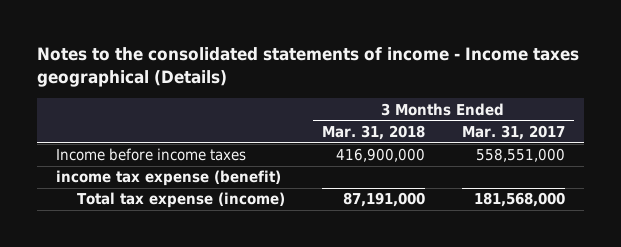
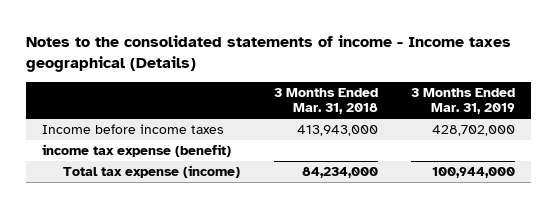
[462,124,566,140] Mar. 31, 2017 -> none
none -> [410,87,515,115] 3 Months Ended Mar. 31, 2019
[335,148,425,163] 416,900,000 -> [296,124,378,136] 413,943,000
[342,192,425,208] 87,191,000 -> [301,166,378,178] 84,234,000

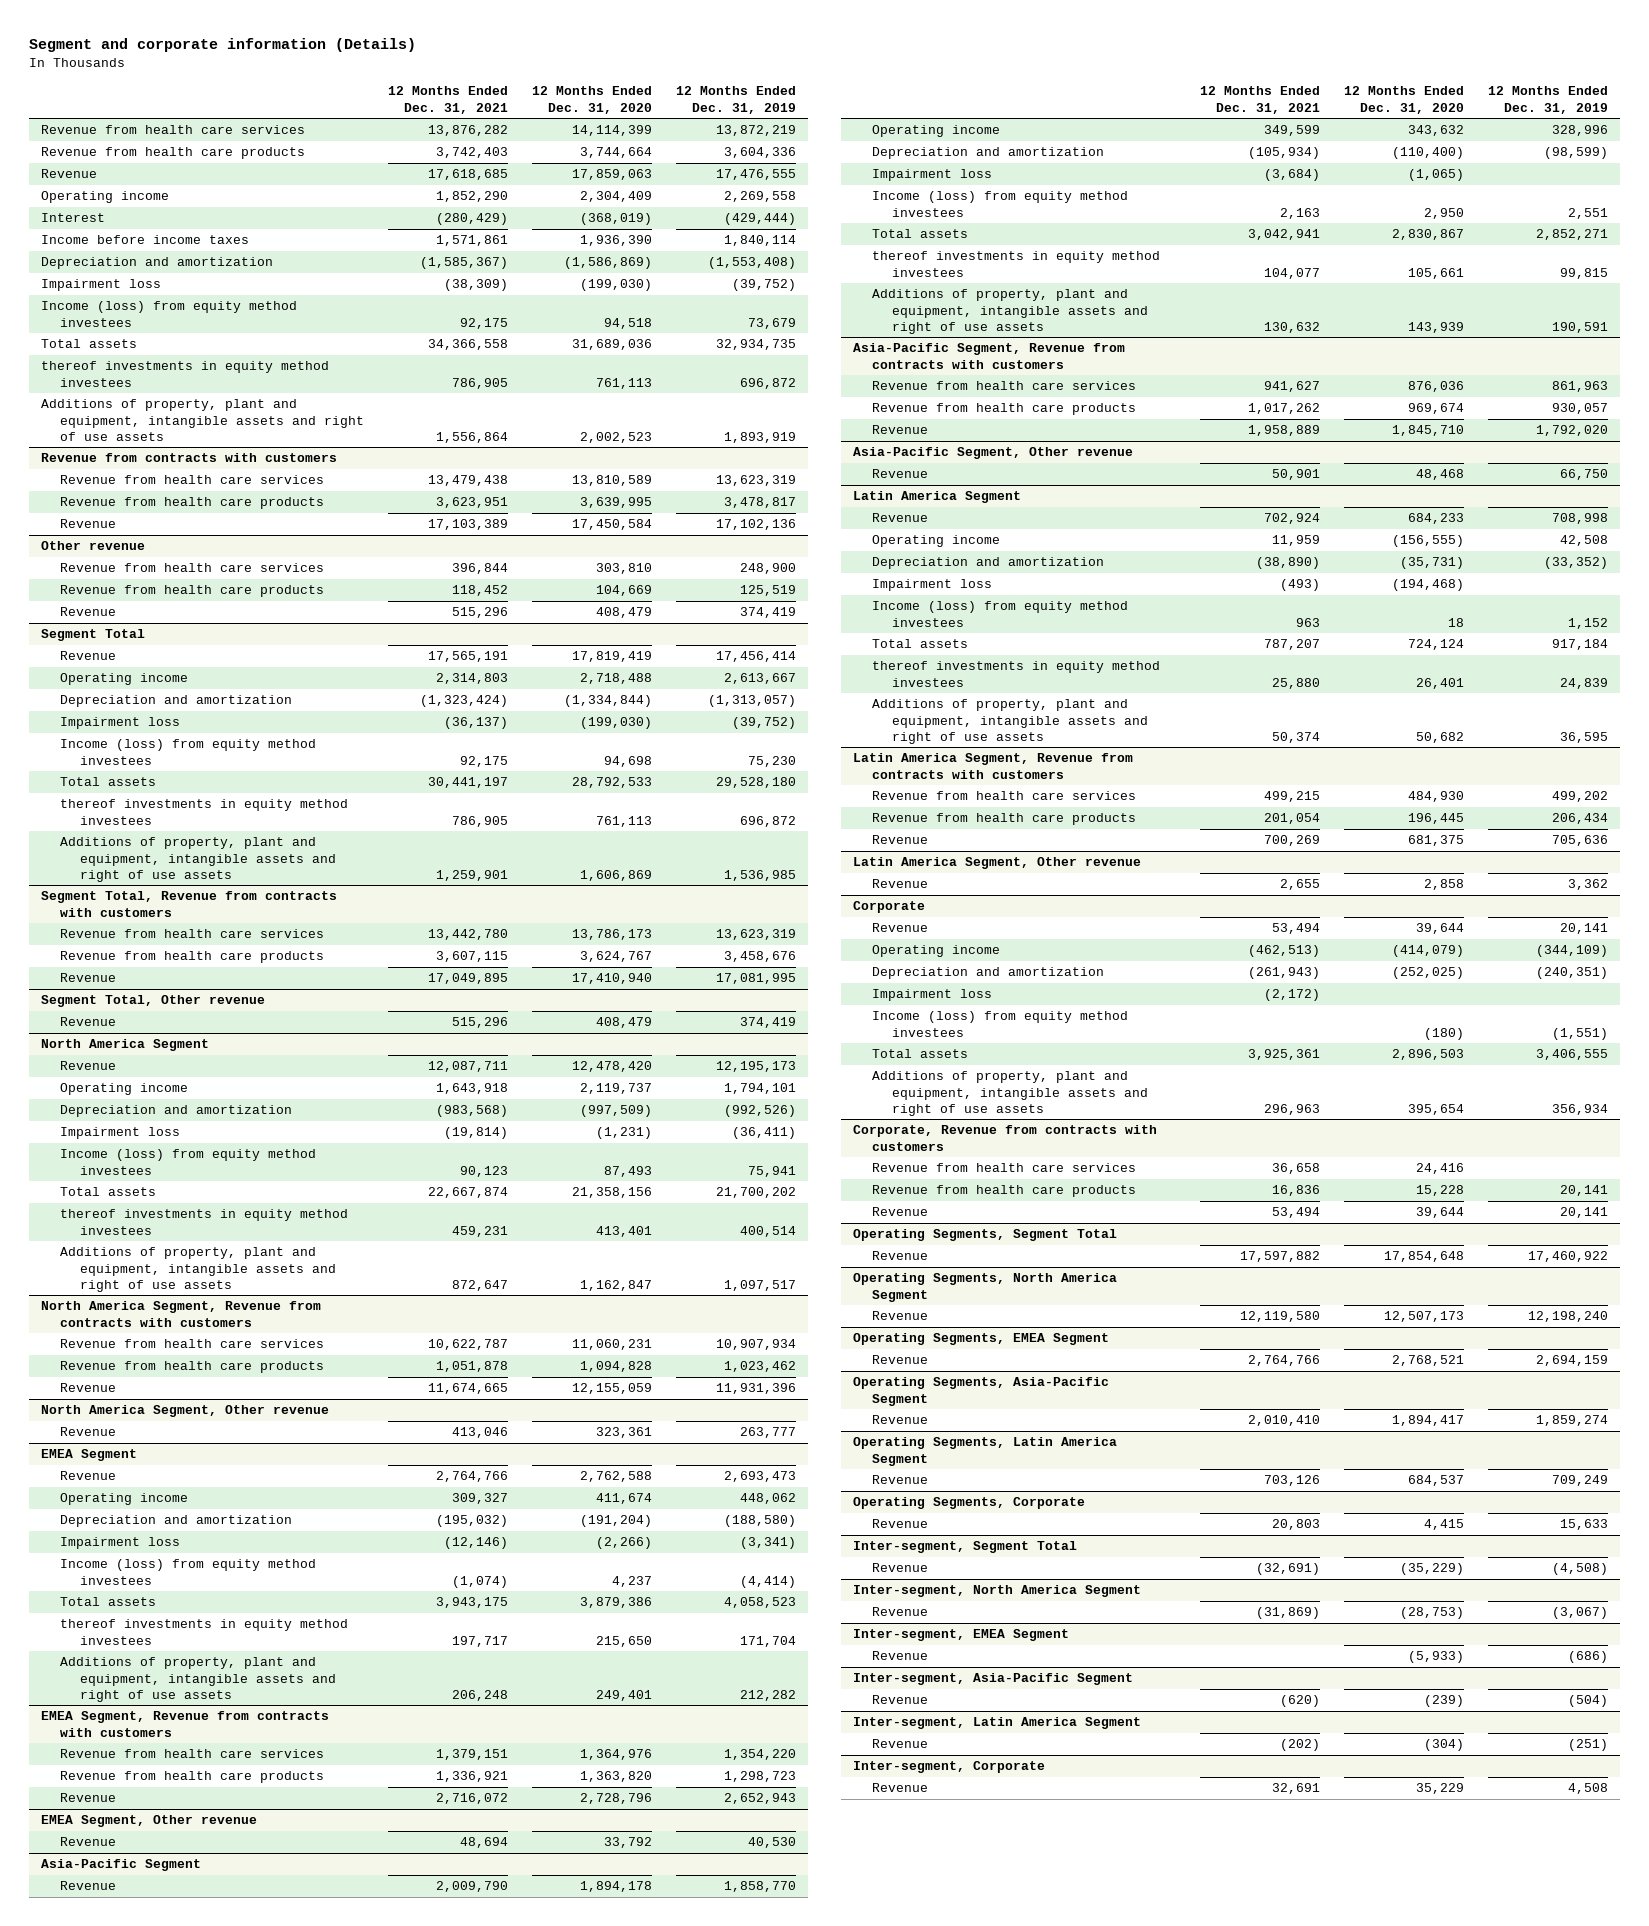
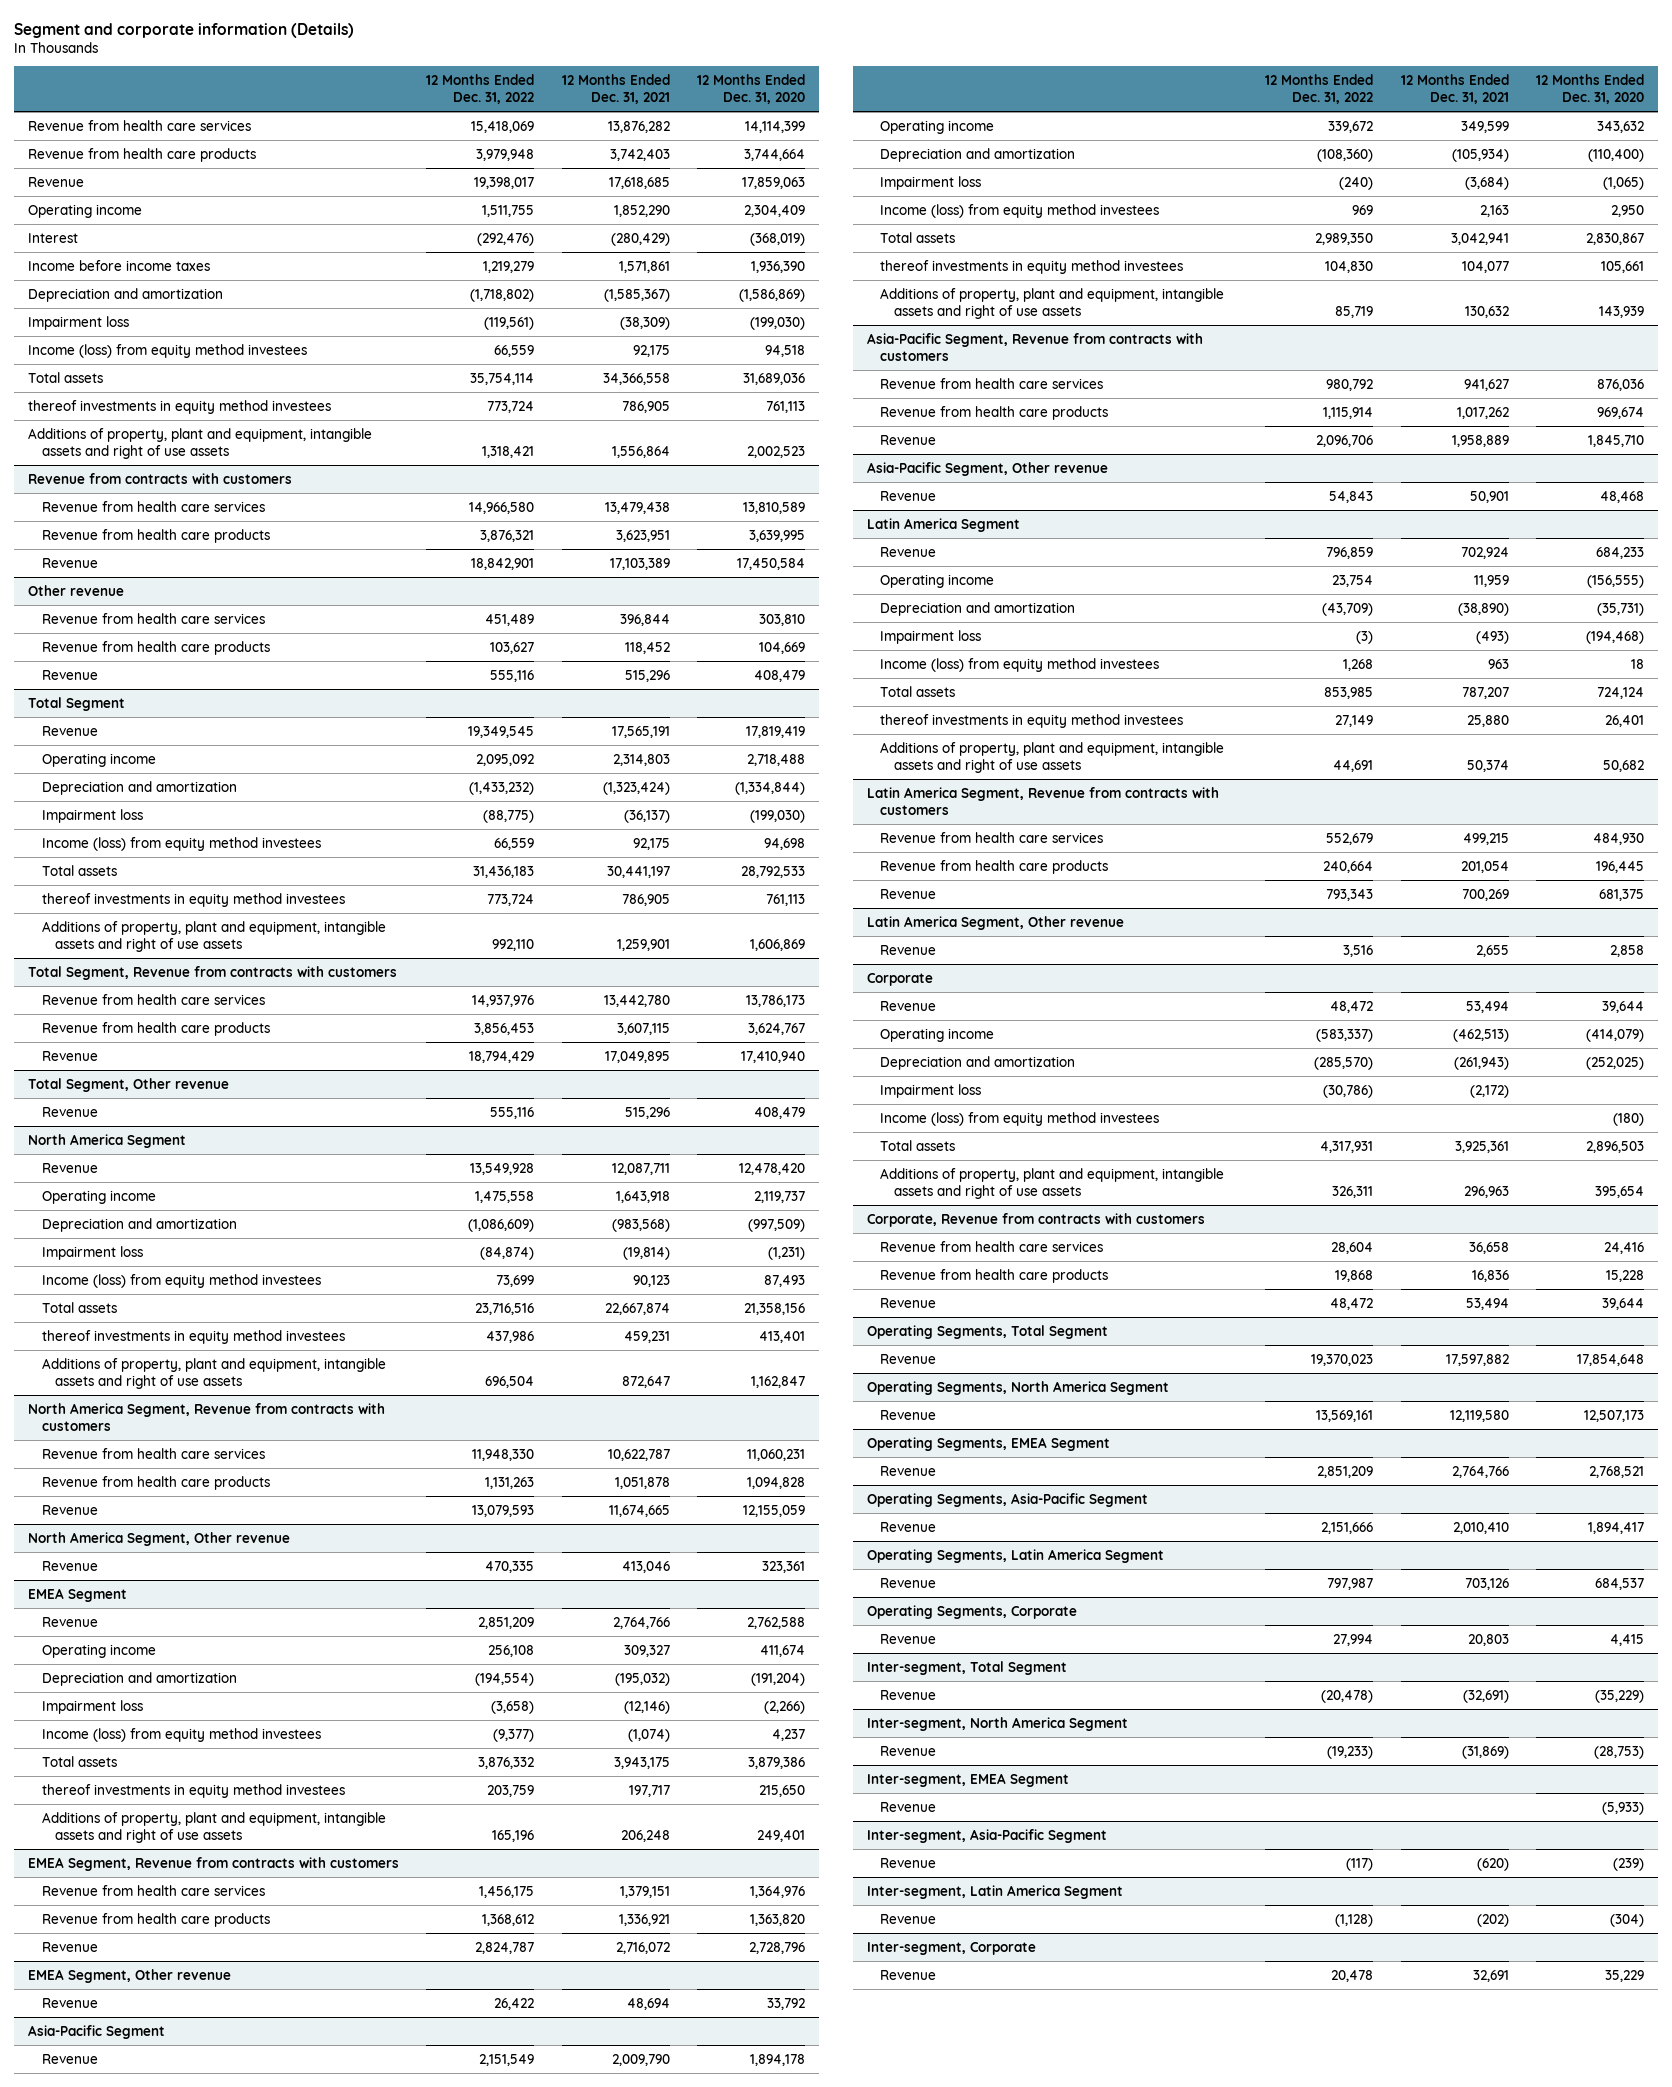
[675,86,796,114] 12 Months Ended Dec. 31, 2019 -> none
none -> [426,73,535,105] 12 Months Ended Dec. 31, 2022
[40,629,145,642] Segment Total -> [27,696,125,711] Total Segment
[40,891,337,917] Segment Total, Revenue from contracts with customers -> [27,965,397,980] Total Segment, Revenue from contracts with customers
[40,995,265,1008] Segment Total, Other revenue -> [27,1077,229,1092] Total Segment, Other revenue
[852,1229,1117,1242] Operating Segments, Segment Total -> [866,1324,1108,1339] Operating Segments, Total Segment
[852,1541,1077,1554] Inter-segment, Segment Total -> [866,1660,1067,1675] Inter-segment, Total Segment

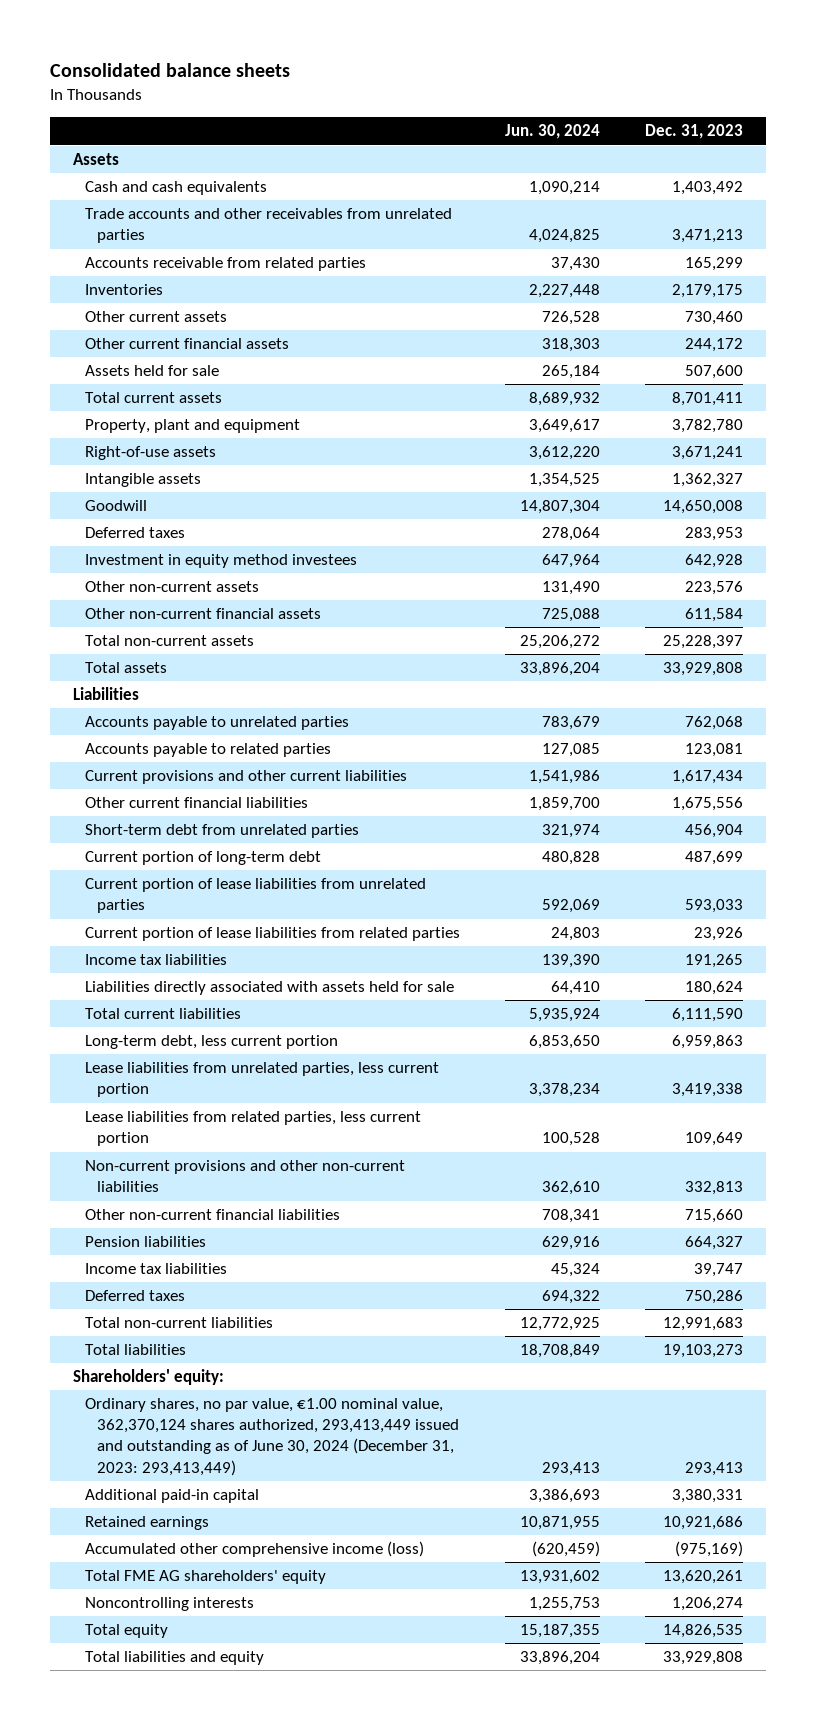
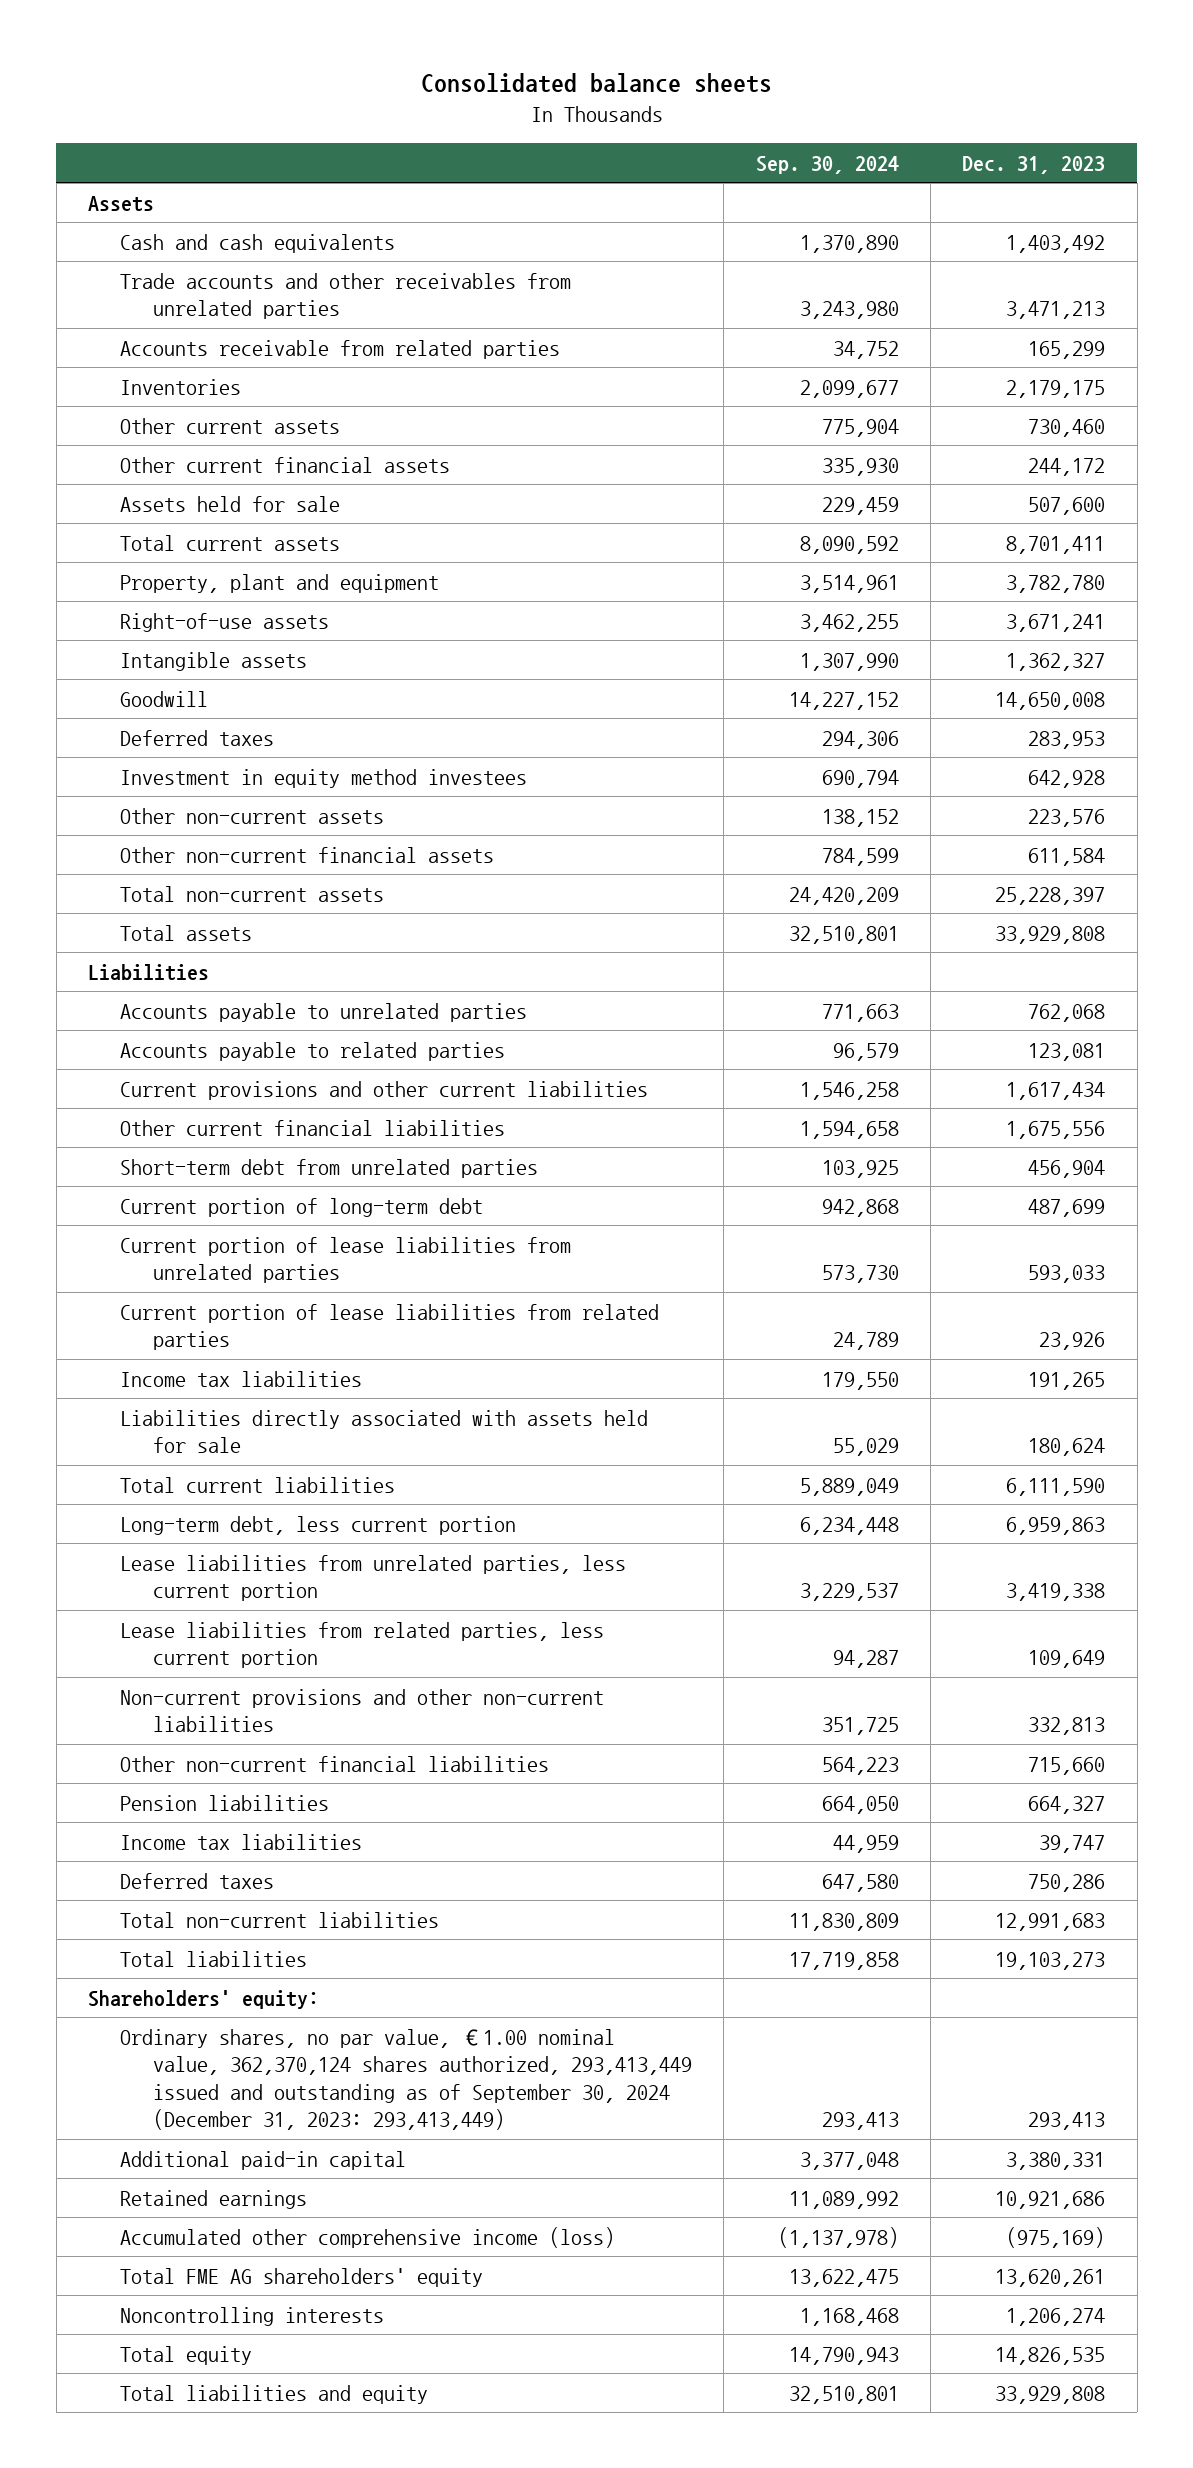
[505,124,601,140] Jun. 30, 2024 -> none
none -> [755,155,899,174] Sep. 30, 2024
[85,1398,460,1476] Ordinary shares, no par value, €1.00 nominal value, 362,370,124 shares authorized, 293,413,449 issued and outstanding as of June 30, 2024 (December 31, 2023: 293,413,449) -> [120,2028,692,2131] Ordinary shares, no par value, €1.00 nominal value, 362,370,124 shares authorized, 293,413,449 issued and outstanding as of September 30, 2024 (December 31, 2023: 293,413,449)

